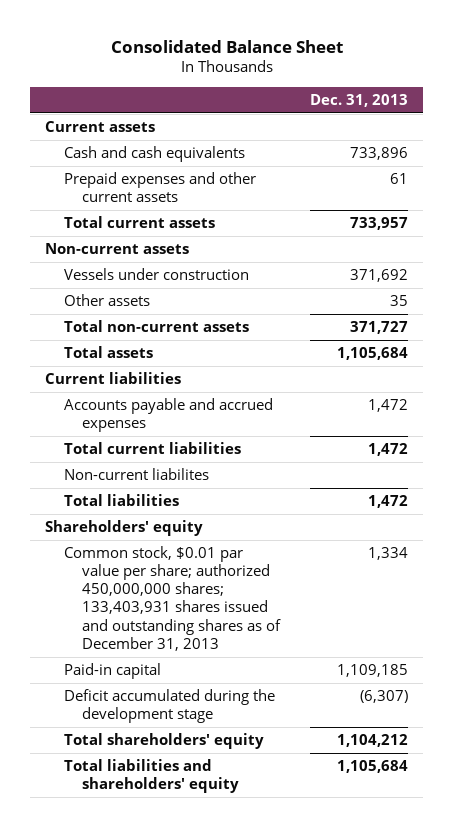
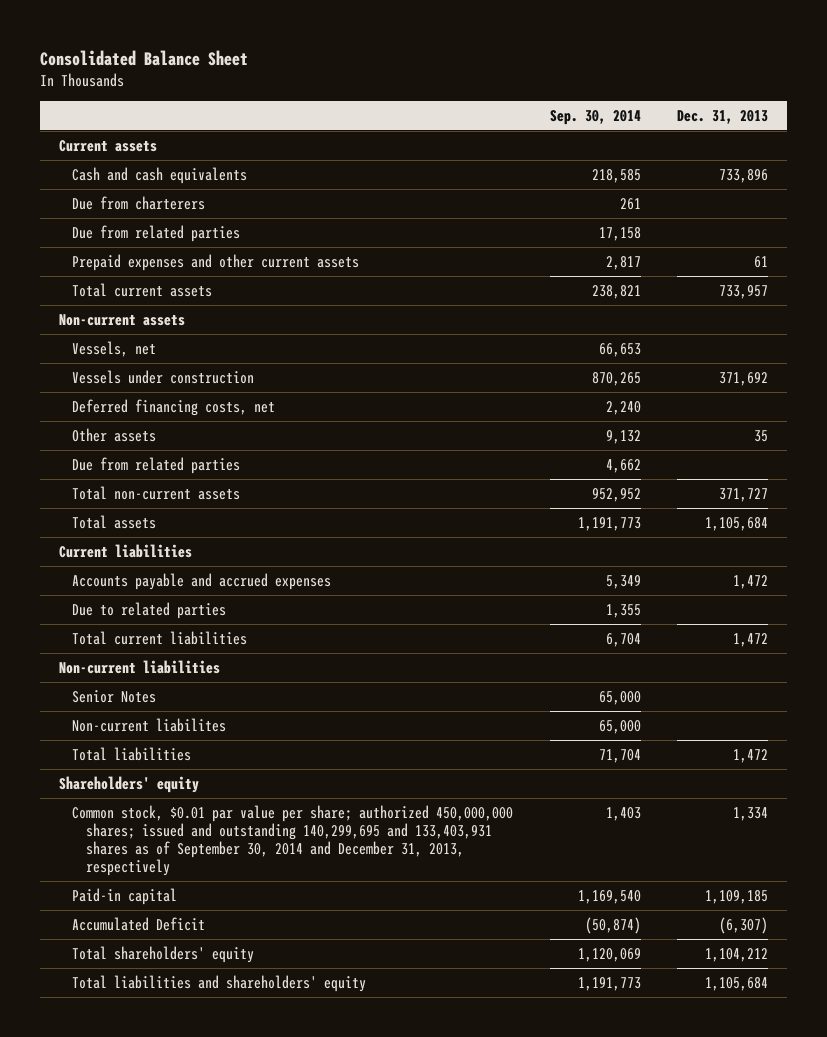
none -> [549,110,641,126] Sep. 30, 2014
none -> [72,195,206,210] Due from charterers
none -> [72,224,241,242] Due from related parties
none -> [72,340,157,357] Vessels, net
none -> [72,398,276,416] Deferred financing costs, net
none -> [72,456,241,474] Due from related parties
none -> [72,601,227,619] Due to related parties
none -> [58,659,220,674] Non-current liabilities
none -> [72,689,157,703] Senior Notes
[63,546,282,651] Common stock, $0.01 par value per share; authorized 450,000,000 shares; 133,403,931 shares issued and outstanding shares as of December 31, 2013 -> [72,804,514,876] Common stock, $0.01 par value per share; authorized 450,000,000 shares; issued and outstanding 140,299,695 and 133,403,931 shares as of September 30, 2014 and December 31, 2013, respectively
[63,689,275,724] Deficit accumulated during the development stage -> [72,916,206,931] Accumulated Deficit

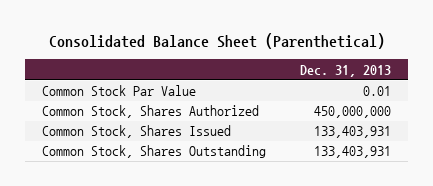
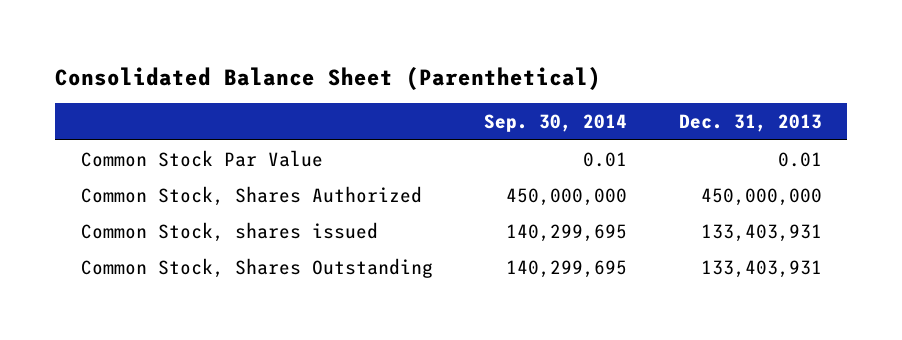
none -> [484,114,628,133] Sep. 30, 2014
[42,125,232,139] Common Stock, Shares Issued -> [80,221,378,242] Common Stock, shares issued

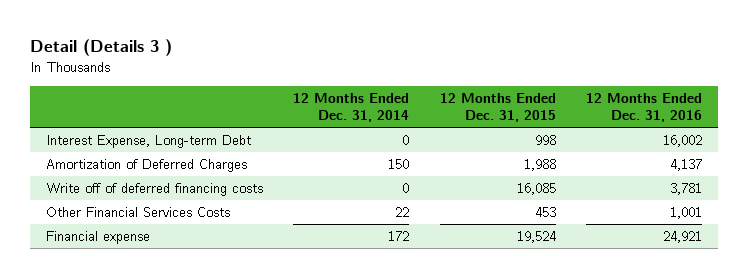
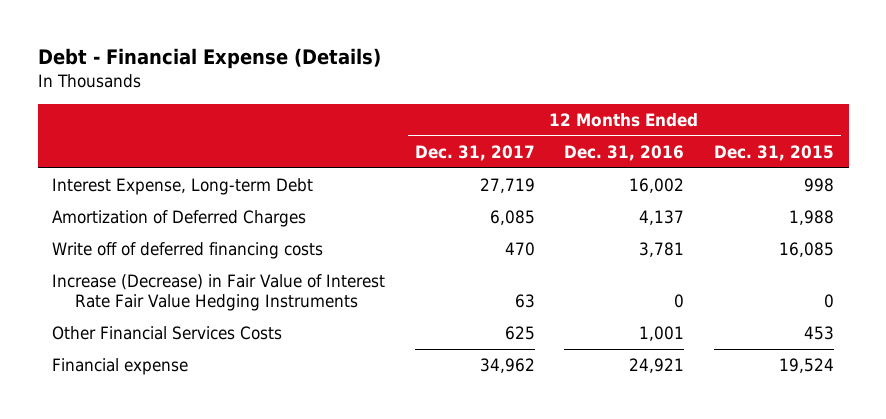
[30,39,173,57] Detail (Details 3 ) -> [37,48,381,70] Debt - Financial Expense (Details)
[293,92,410,123] 12 Months Ended Dec. 31, 2014 -> none
none -> [414,145,535,162] Dec. 31, 2017
none -> [52,274,386,312] Increase (Decrease) in Fair Value of Interest Rate Fair Value Hedging Instruments

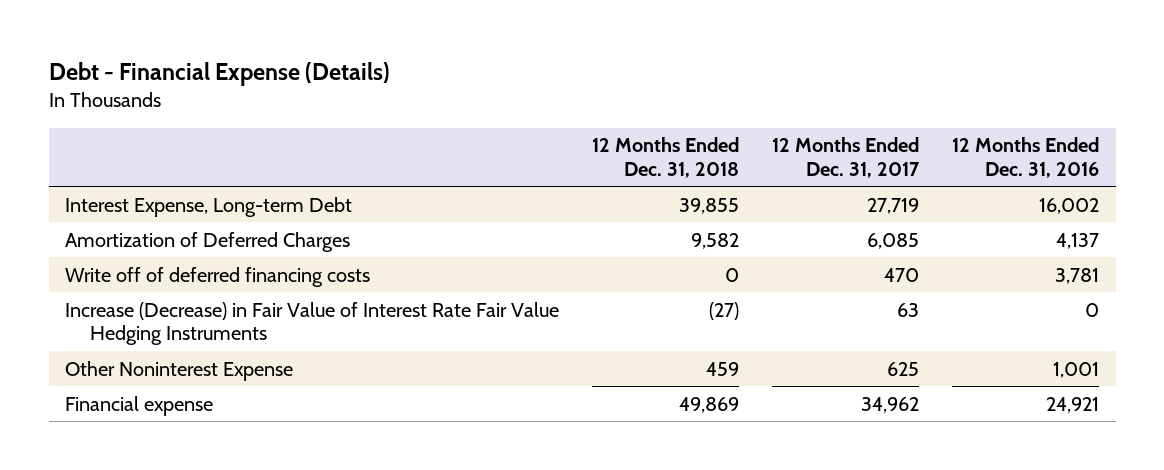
[713,145,834,162] Dec. 31, 2015 -> none
none -> [592,137,740,178] 12 Months Ended Dec. 31, 2018
[52,326,283,341] Other Financial Services Costs -> [65,360,294,381] Other Noninterest Expense

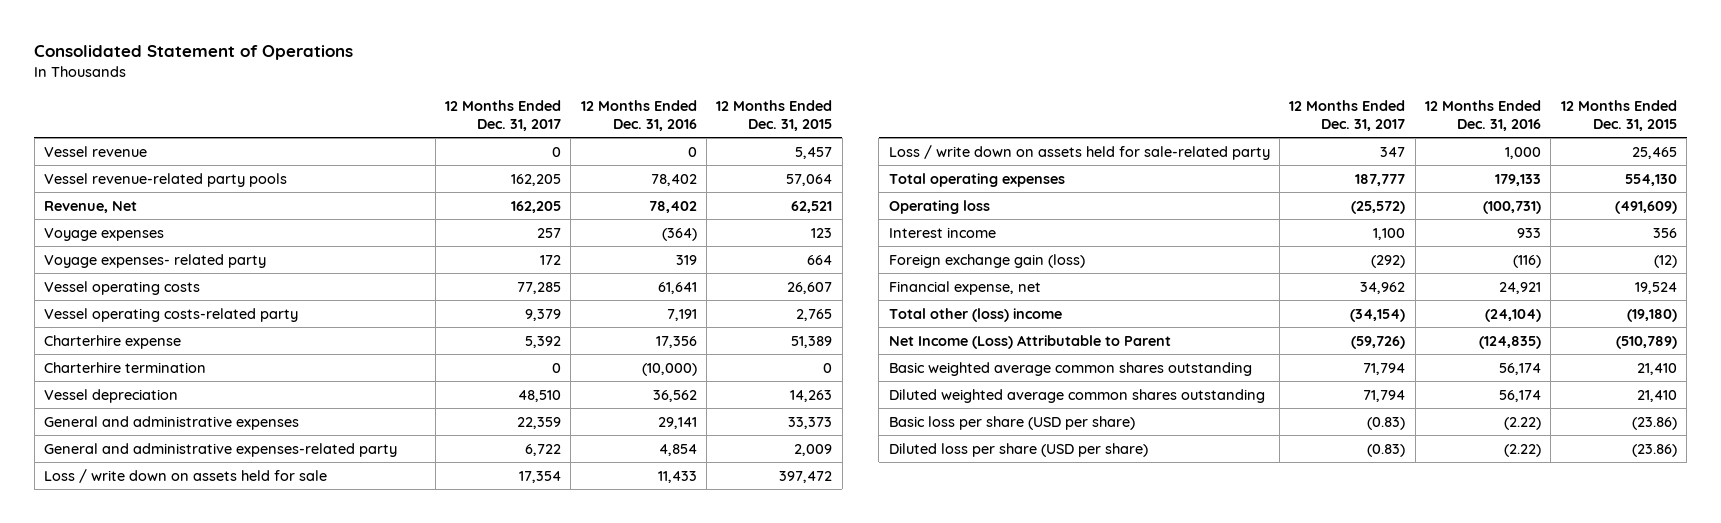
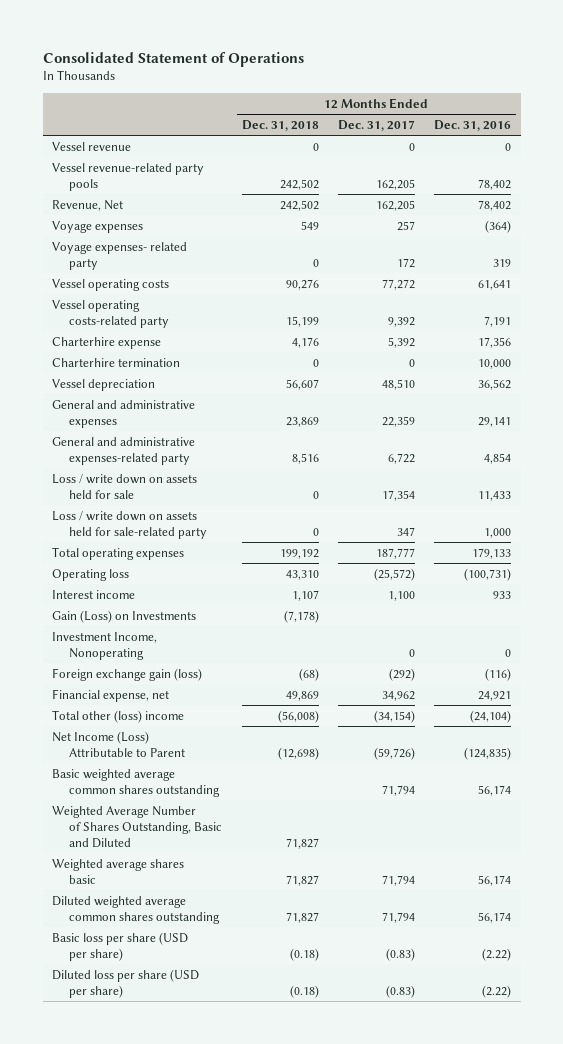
[716,99,833,131] 12 Months Ended Dec. 31, 2015 -> none
none -> [241,119,319,131] Dec. 31, 2018
[517,281,562,294] 77,285 -> [381,278,415,290] 77,272
[525,308,562,321] 9,379 -> [387,316,415,327] 9,392
[641,362,697,376] (10,000) -> [478,358,512,369] 10,000
none -> [52,609,197,623] Gain (Loss) on Investments
none -> [52,631,158,660] Investment Income, Nonoperating
none -> [52,805,223,848] Weighted Average Number of Shares Outstanding, Basic and Diluted
none -> [52,858,185,884] Weighted average shares basic

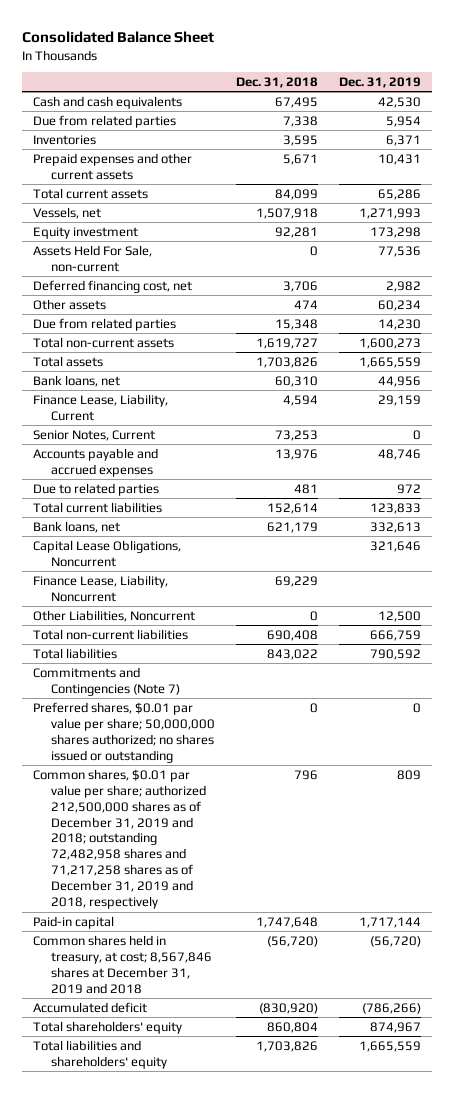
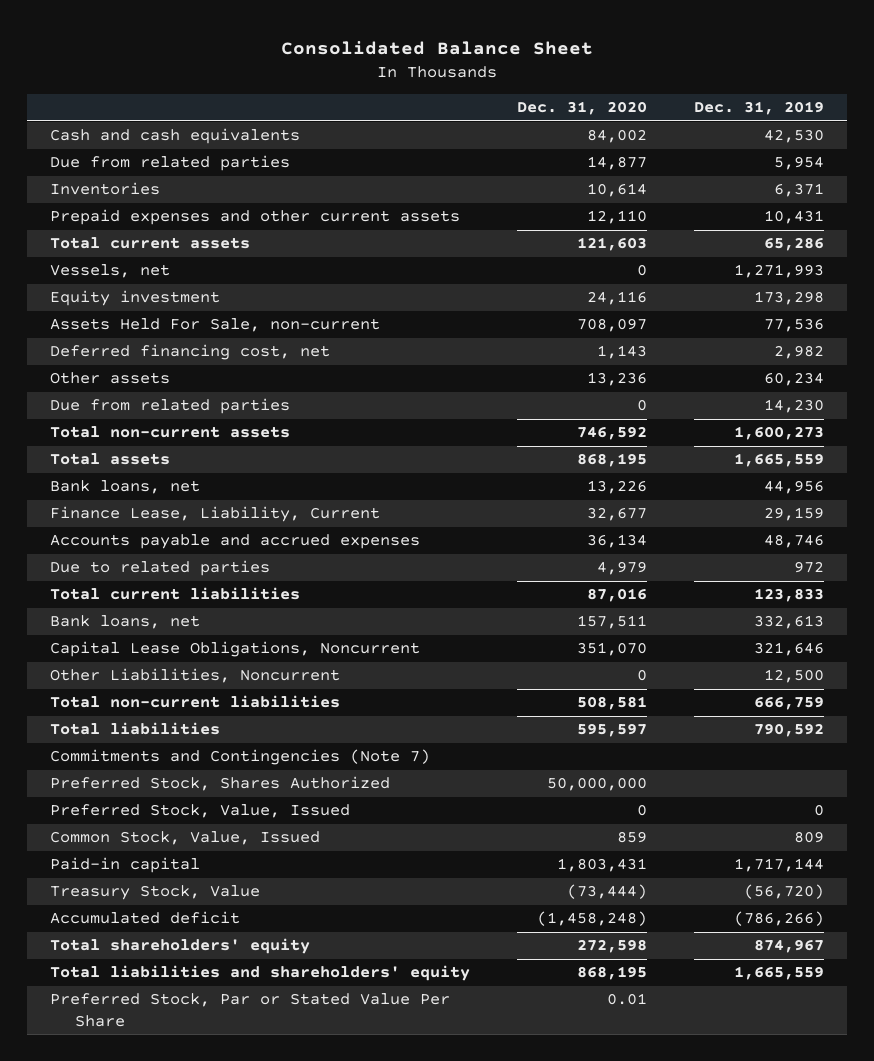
[236,77,319,89] Dec. 31, 2018 -> none
none -> [516,101,647,116] Dec. 31, 2020
[32,429,155,441] Senior Notes, Current -> none
[32,574,168,602] Finance Lease, Liability, Noncurrent -> none
none -> [50,776,391,792] Preferred Stock, Shares Authorized
[32,701,216,763] Preferred shares, $0.01 par value per share; 50,000,000 shares authorized; no shares issued or outstanding -> [50,804,351,819] Preferred Stock, Value, Issued
[32,768,207,910] Common shares, $0.01 par value per share; authorized 212,500,000 shares as of December 31, 2019 and 2018; outstanding 72,482,958 shares and 71,217,258 shares as of December 31, 2019 and 2018, respectively -> [50,831,321,846] Common Stock, Value, Issued
[32,934,213,994] Common shares held in treasury, at cost; 8,567,846 shares at December 31, 2019 and 2018 -> [50,885,261,901] Treasury Stock, Value
none -> [50,993,451,1027] Preferred Stock, Par or Stated Value Per Share

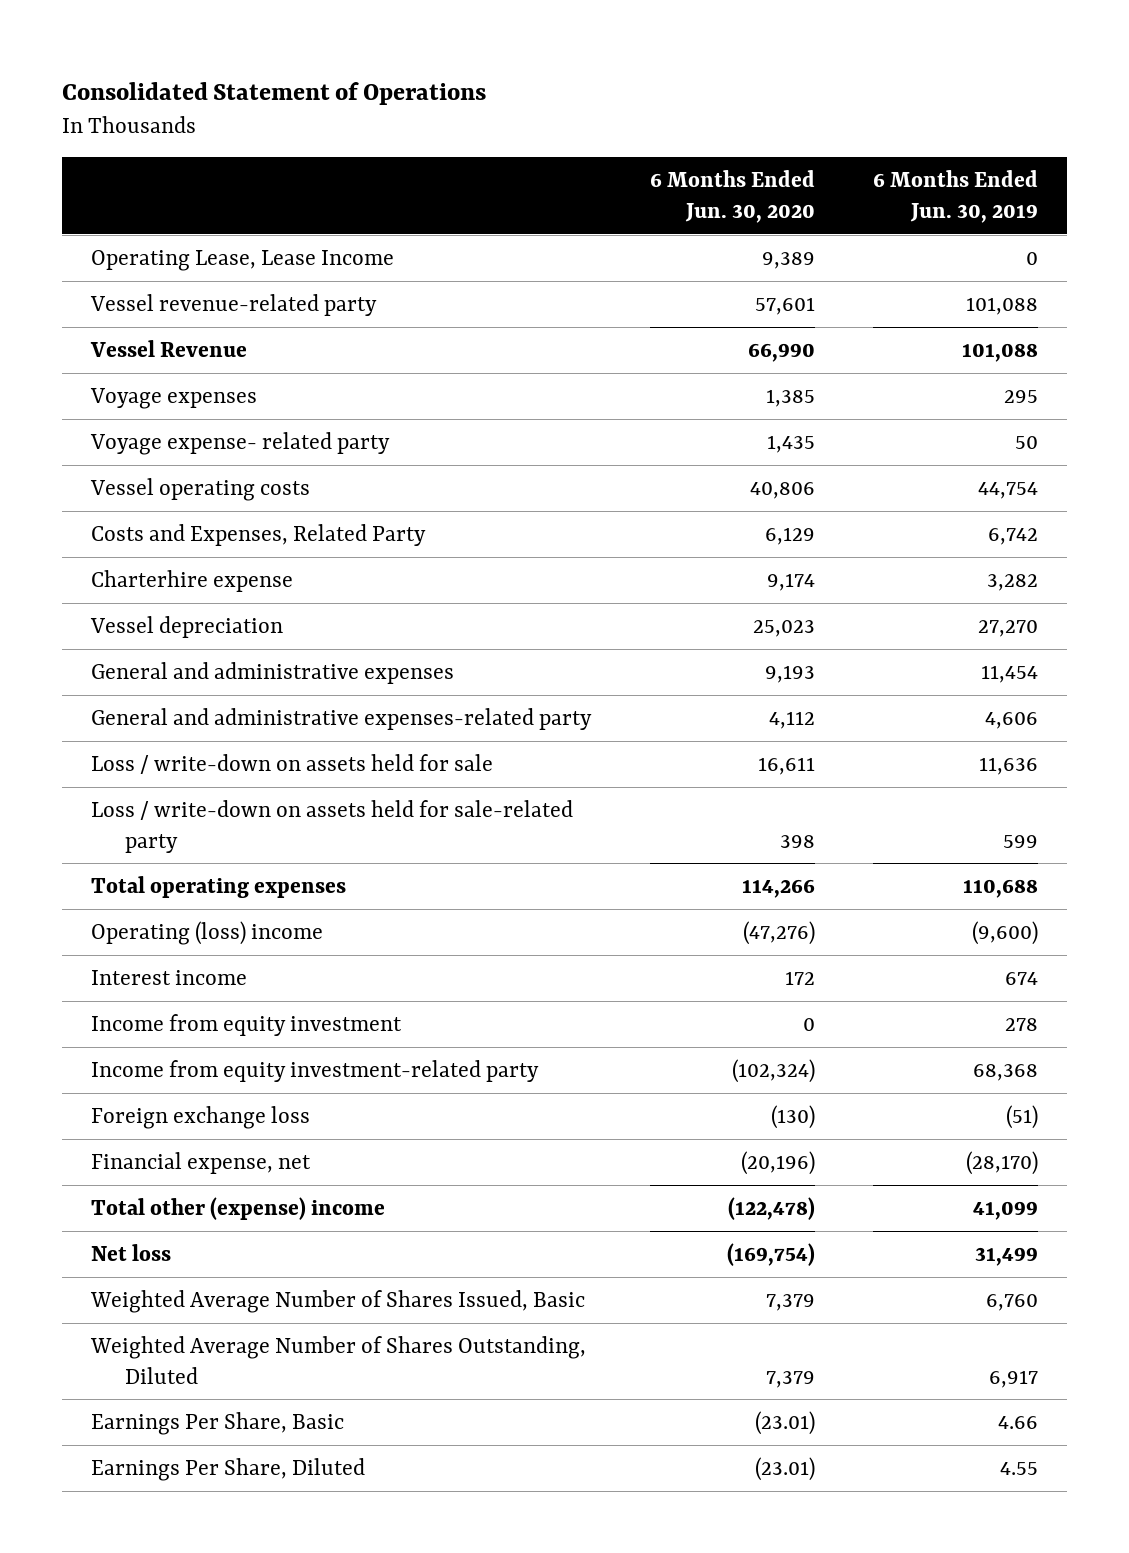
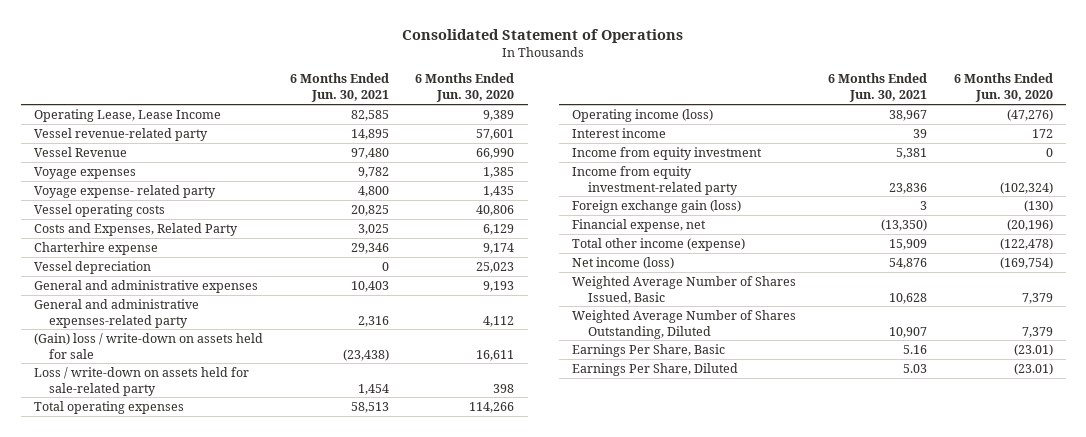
[872,170,1038,224] 6 Months Ended Jun. 30, 2019 -> none
none -> [289,73,389,103] 6 Months Ended Jun. 30, 2021
[91,753,494,774] Loss / write-down on assets held for sale -> [33,332,263,359] (Gain) loss / write-down on assets held for sale
[91,920,324,945] Operating (loss) income -> [572,108,714,122] Operating income (loss)
[91,1105,311,1129] Foreign exchange loss -> [572,199,742,213] Foreign exchange gain (loss)
[91,1196,386,1220] Total other (expense) income -> [572,237,746,251] Total other income (expense)
[91,1243,172,1261] Net loss -> [572,256,675,269] Net income (loss)

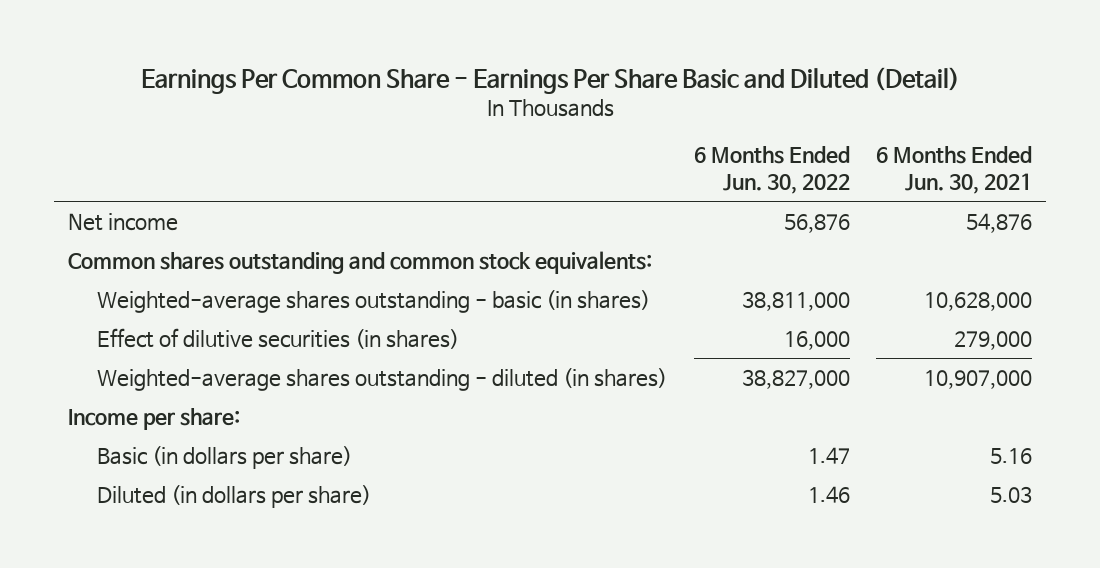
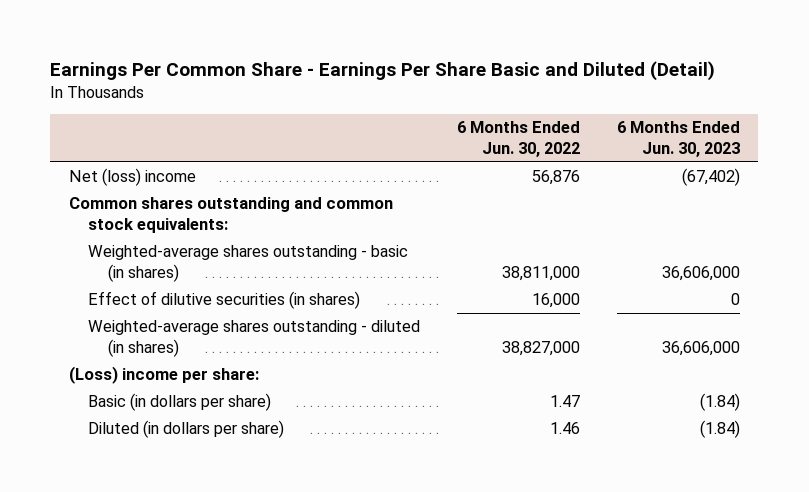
[876,146,1033,195] 6 Months Ended Jun. 30, 2021 -> none
none -> [616,121,740,158] 6 Months Ended Jun. 30, 2023
[67,212,178,231] Net income -> [68,168,196,187] Net (loss) income
[67,407,240,430] Income per share: -> [68,366,259,385] (Loss) income per share:

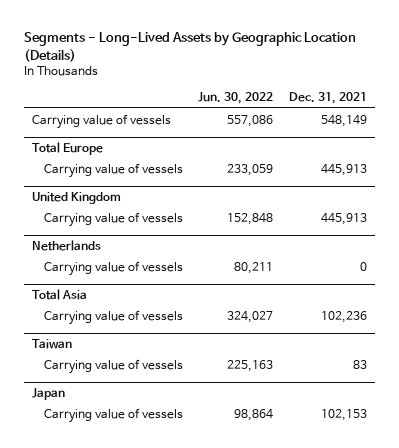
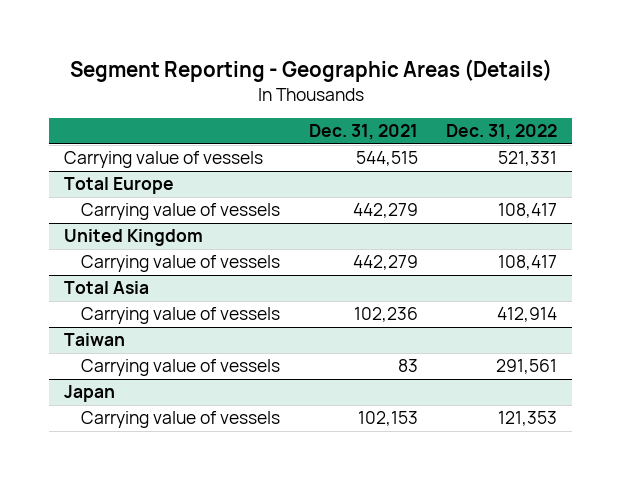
[24,31,357,62] Segments - Long-Lived Assets by Geographic Location (Details) -> [69,58,552,82] Segment Reporting - Geographic Areas (Details)
[198,92,274,105] Jun. 30, 2022 -> none
none -> [446,124,558,141] Dec. 31, 2022
[320,114,367,127] 548,149 -> [355,151,418,167] 544,515
[320,163,367,176] 445,913 -> [352,203,418,219] 442,279
[31,239,101,251] Netherlands -> none
[43,260,183,276] Carrying value of vessels -> none
[320,212,367,225] 445,913 -> [352,255,418,271] 442,279

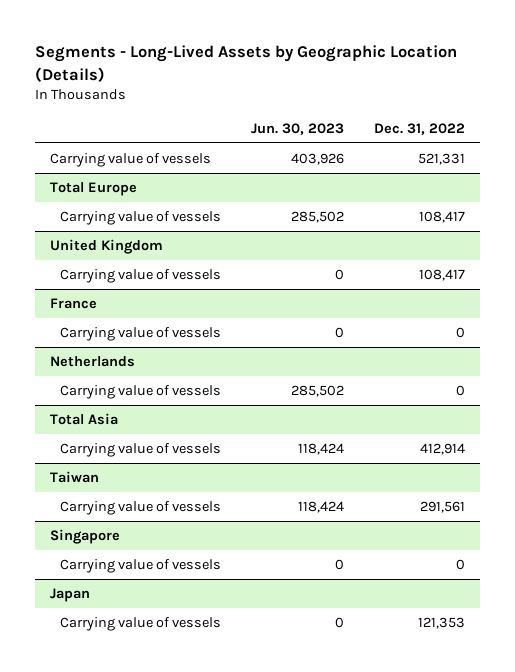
[69,58,552,82] Segment Reporting - Geographic Areas (Details) -> [34,45,457,82] Segments - Long-Lived Assets by Geographic Location (Details)
[308,124,418,141] Dec. 31, 2021 -> none
none -> [251,122,345,135] Jun. 30, 2023
none -> [49,298,97,310] France
none -> [60,327,222,342] Carrying value of vessels
none -> [49,356,135,368] Netherlands
none -> [60,385,222,400] Carrying value of vessels
none -> [49,529,120,545] Singapore
none -> [60,559,222,574] Carrying value of vessels

